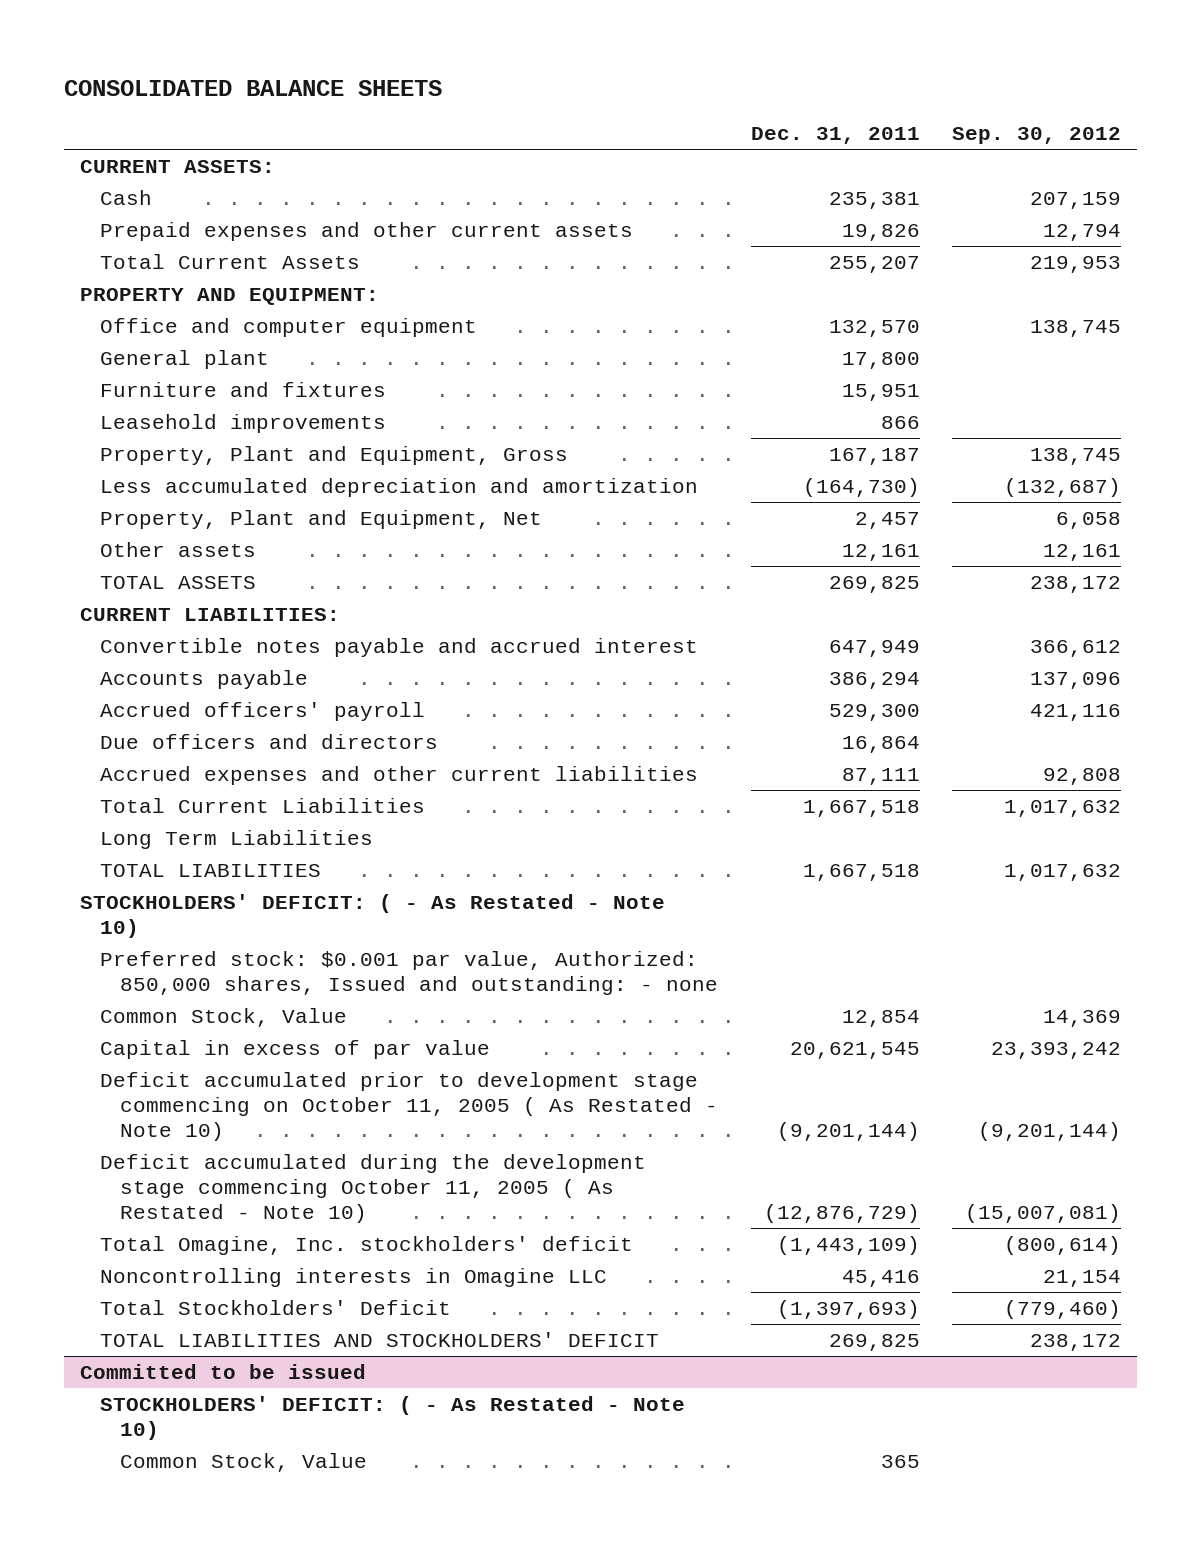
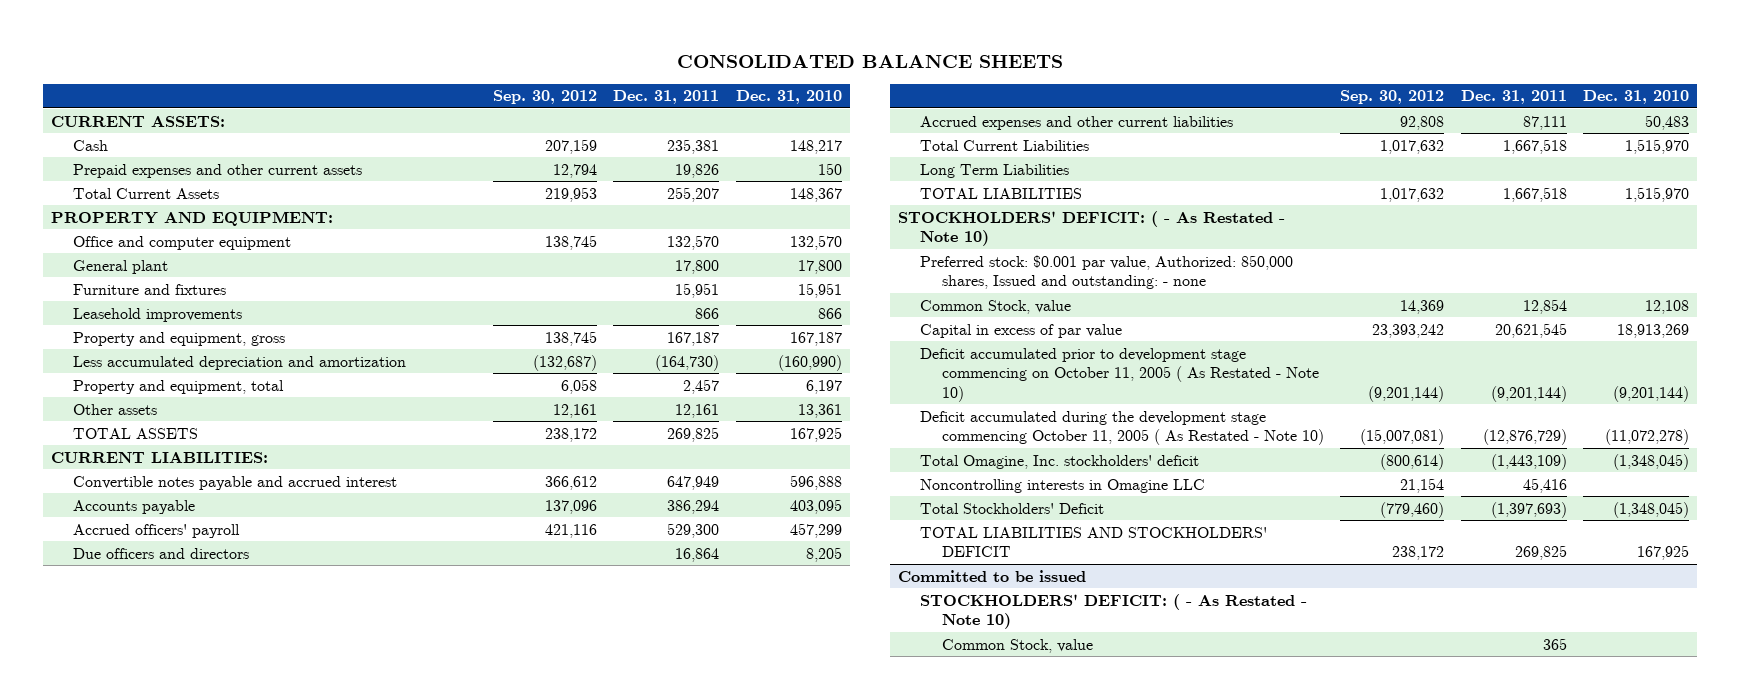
none -> [735,90,842,105] Dec. 31, 2010
[100,445,569,465] Property, Plant and Equipment, Gross -> [72,331,285,346] Property and equipment, gross
[100,509,543,529] Property, Plant and Equipment, Net -> [72,379,284,394] Property and equipment, total
[100,1007,348,1027] Common Stock, Value -> [919,299,1071,314] Common Stock, value
[120,1452,368,1472] Common Stock, Value -> [941,638,1093,653] Common Stock, value

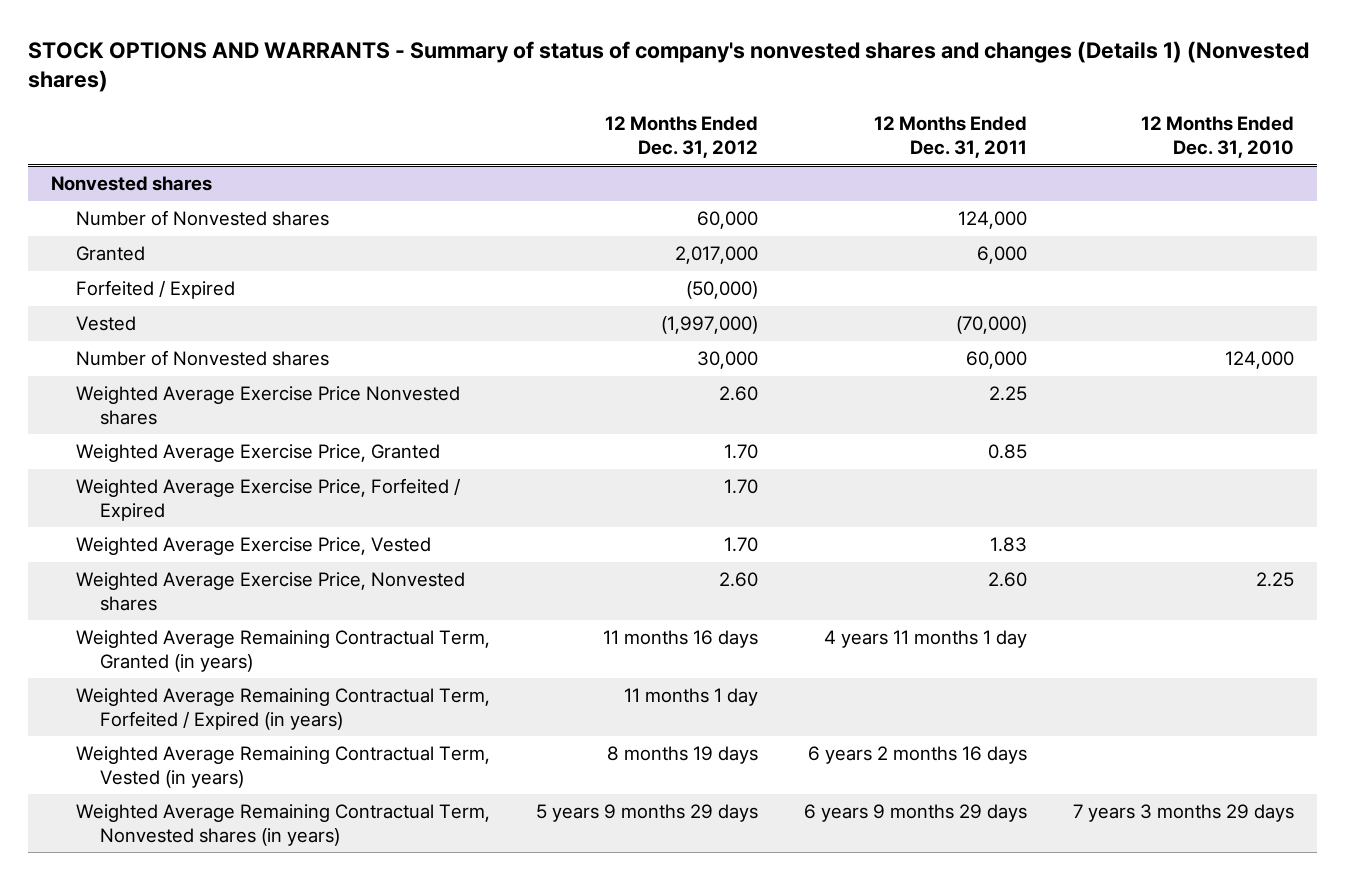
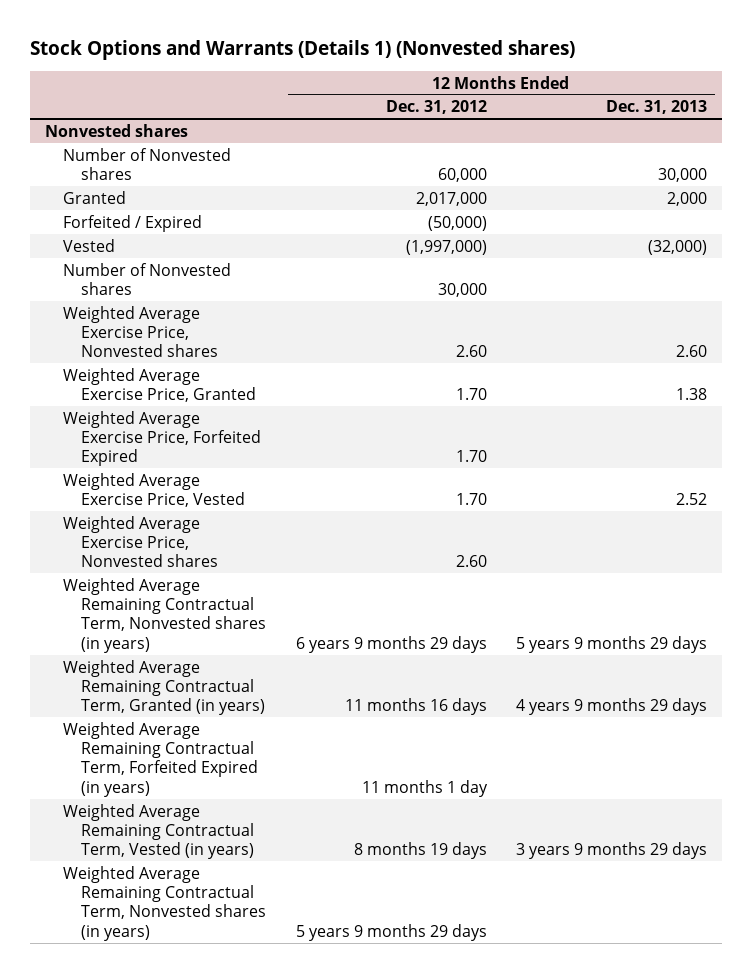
[28,40,1310,93] STOCK OPTIONS AND WARRANTS - Summary of status of company's nonvested shares and changes (Details 1) (Nonvested shares) -> [29,39,575,60] Stock Options and Warrants (Details 1) (Nonvested shares)
[873,116,1027,158] 12 Months Ended Dec. 31, 2011 -> none
[1141,116,1295,158] 12 Months Ended Dec. 31, 2010 -> none
none -> [606,100,708,115] Dec. 31, 2013
[75,386,460,425] Weighted Average Exercise Price Nonvested shares -> [62,305,218,358] Weighted Average Exercise Price, Nonvested shares
[75,478,461,521] Weighted Average Exercise Price, Forfeited / Expired -> [62,410,261,467] Weighted Average Exercise Price, Forfeited Expired
none -> [62,577,266,653] Weighted Average Remaining Contractual Term, Nonvested shares (in years)
[75,688,490,730] Weighted Average Remaining Contractual Term, Forfeited / Expired (in years) -> [62,721,258,797] Weighted Average Remaining Contractual Term, Forfeited Expired (in years)

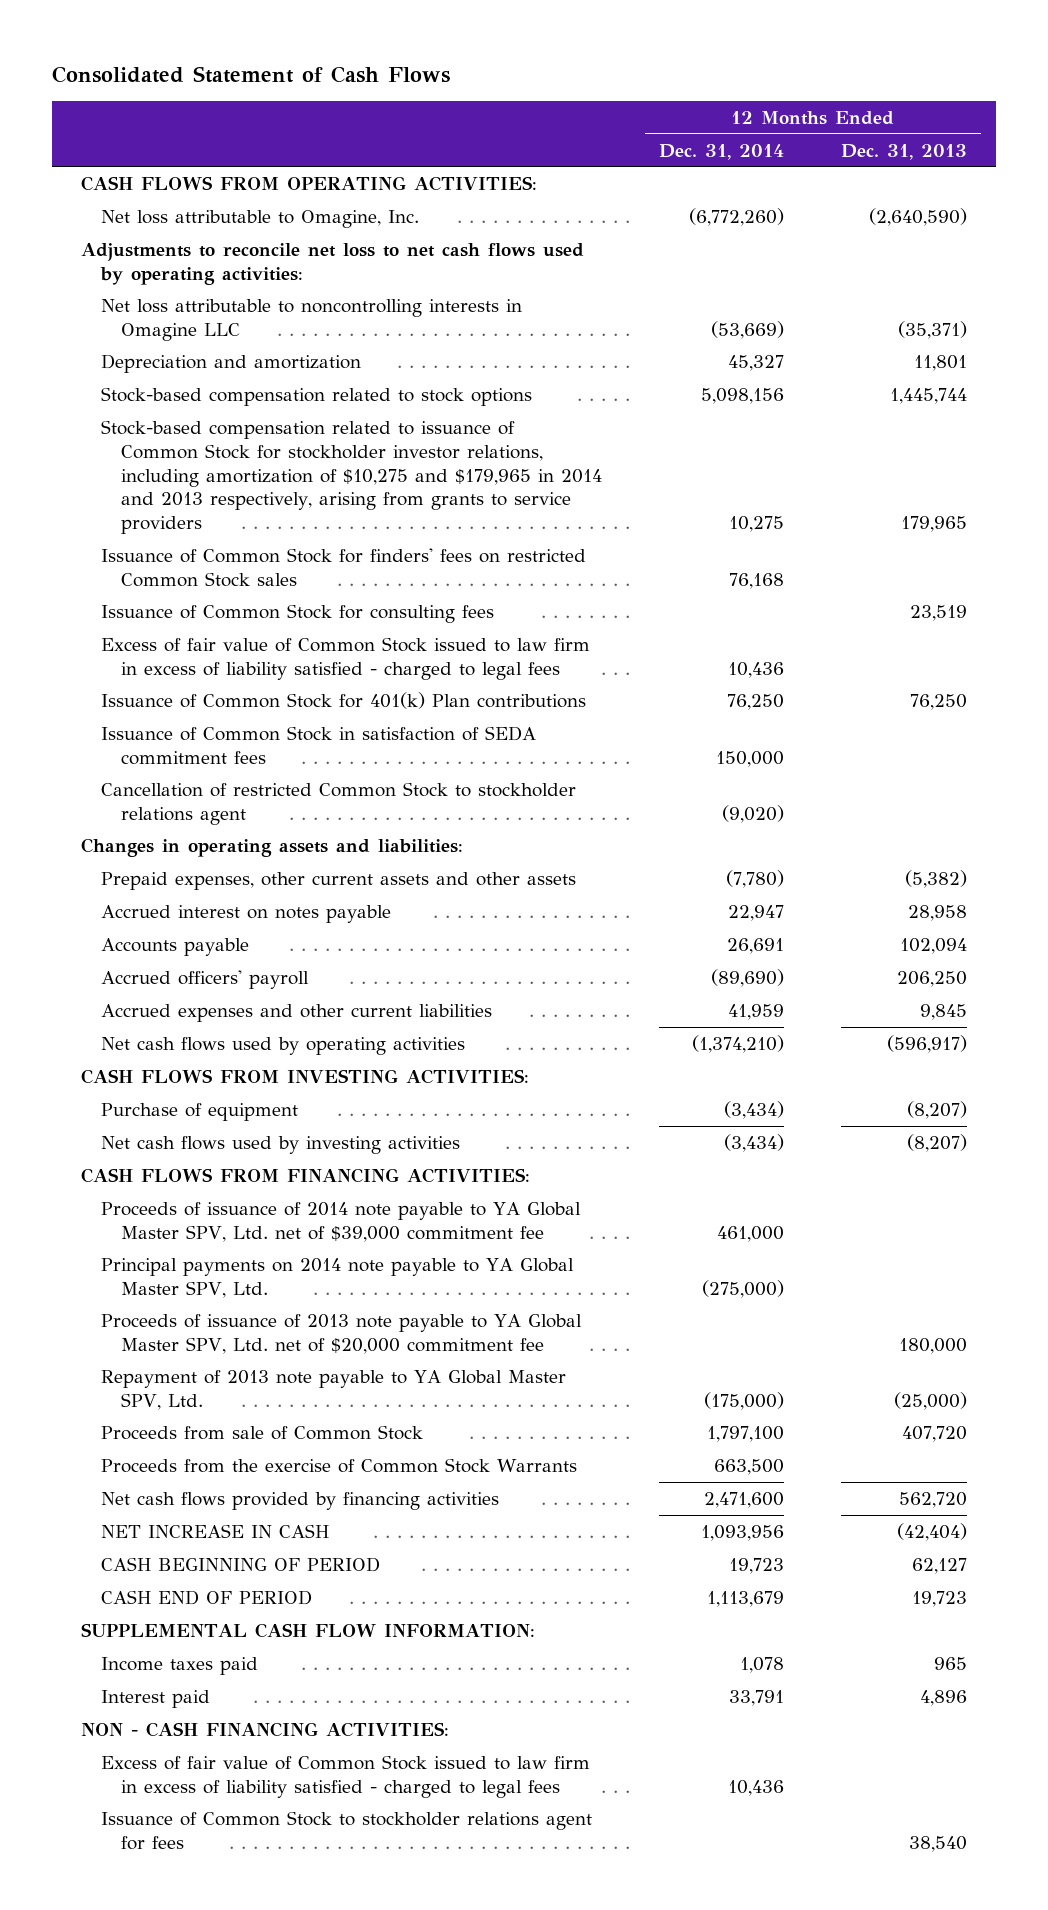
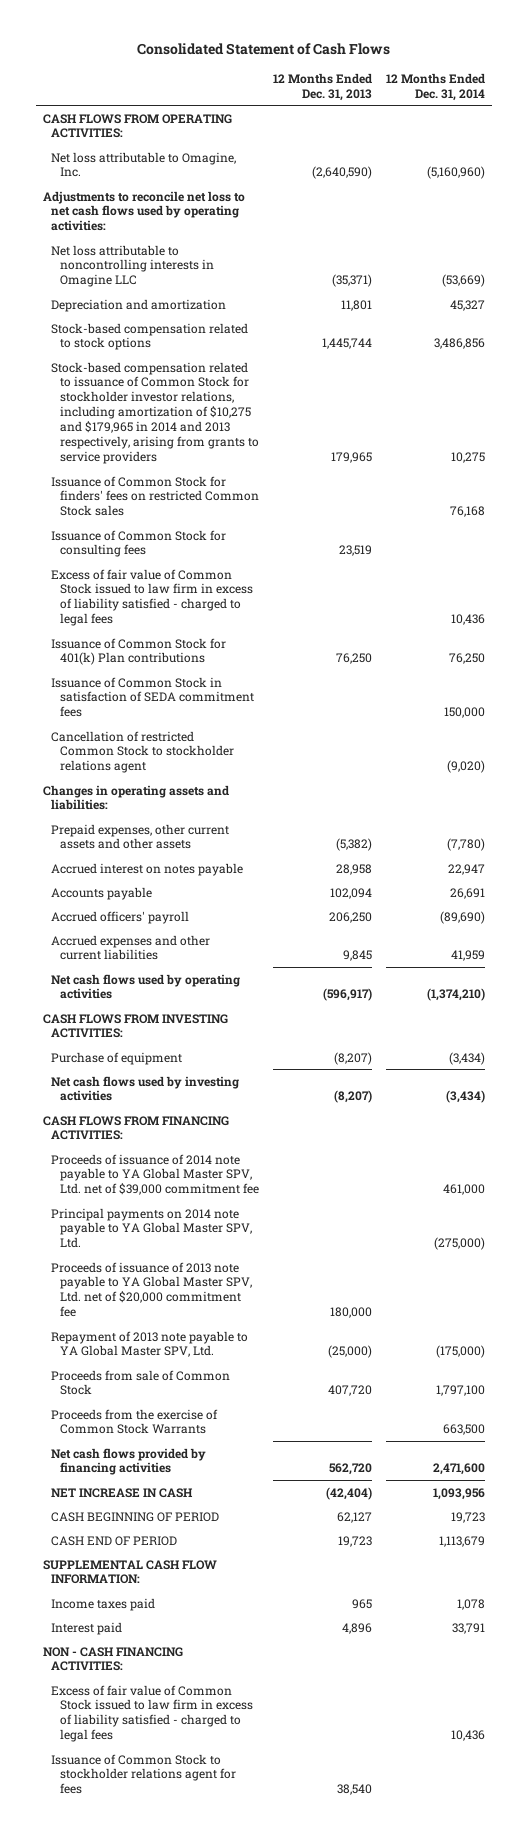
[688,207,784,226] (6,772,260) -> [426,166,485,180] (5,160,960)
[700,387,784,404] 5,098,156 -> [433,338,485,350] 3,486,856

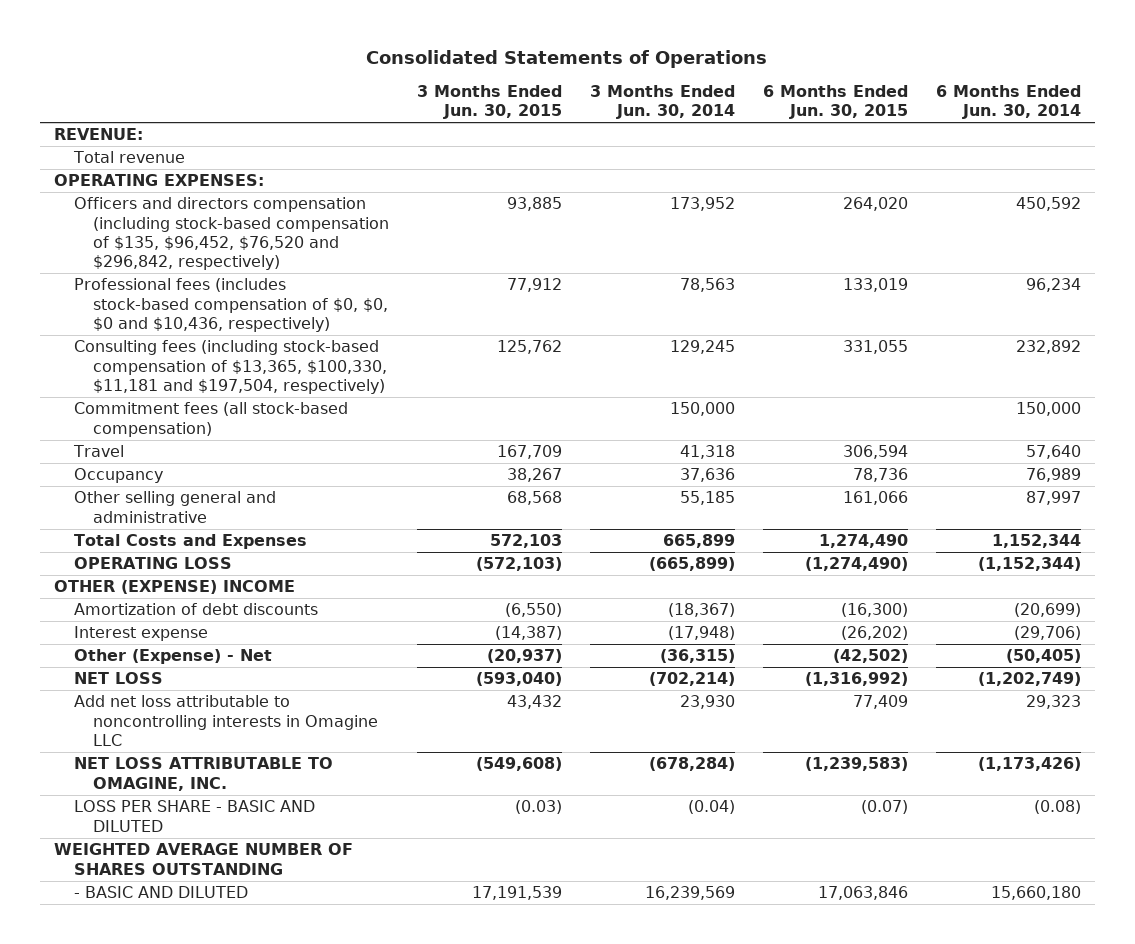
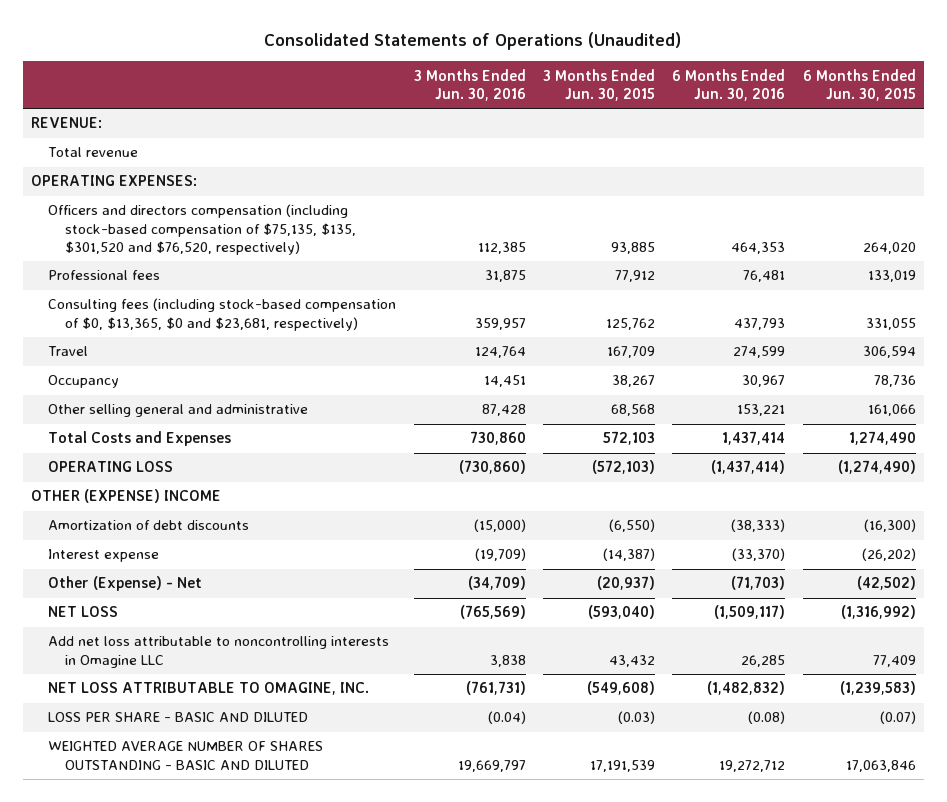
[366,50,768,69] Consolidated Statements of Operations -> [264,32,682,51] Consolidated Statements of Operations (Unaudited)
[590,85,736,120] 3 Months Ended Jun. 30, 2014 -> none
[935,85,1081,120] 6 Months Ended Jun. 30, 2014 -> none
none -> [413,68,526,101] 3 Months Ended Jun. 30, 2016
none -> [672,68,786,101] 6 Months Ended Jun. 30, 2016
[73,402,348,437] Commitment fees (all stock-based compensation) -> none
[73,197,390,271] Officers and directors compensation (including stock-based compensation of $135, $96,452, $76,520 and $296,842, respectively) -> [48,204,357,255] Officers and directors compensation (including stock-based compensation of $75,135, $135, $301,520 and $76,520, respectively)
[73,278,389,333] Professional fees (includes stock-based compensation of $0, $0, $0 and $10,436, respectively) -> [48,270,161,281] Professional fees
[73,340,388,395] Consulting fees (including stock-based compensation of $13,365, $100,330, $11,181 and $197,504, respectively) -> [48,298,397,331] Consulting fees (including stock-based compensation of $0, $13,365, $0 and $23,681, respectively)
[53,843,353,875] WEIGHTED AVERAGE NUMBER OF SHARES OUTSTANDING -> none
[73,886,248,899] - BASIC AND DILUTED -> [48,741,324,770] WEIGHTED AVERAGE NUMBER OF SHARES OUTSTANDING - BASIC AND DILUTED

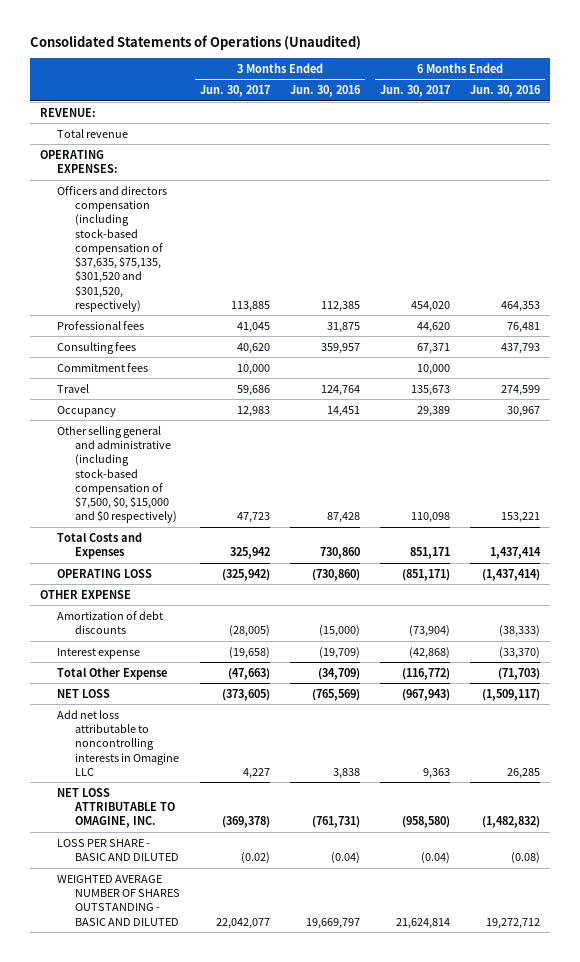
[542,68,655,101] 3 Months Ended Jun. 30, 2015 -> none
[802,68,916,101] 6 Months Ended Jun. 30, 2015 -> none
none -> [199,85,270,98] Jun. 30, 2017
none -> [380,85,451,98] Jun. 30, 2017
[48,204,357,255] Officers and directors compensation (including stock-based compensation of $75,135, $135, $301,520 and $76,520, respectively) -> [57,185,168,312] Officers and directors compensation (including stock-based compensation of $37,635, $75,135, $301,520 and $301,520, respectively)
[48,298,397,331] Consulting fees (including stock-based compensation of $0, $13,365, $0 and $23,681, respectively) -> [57,341,137,354] Consulting fees
none -> [57,362,149,372] Commitment fees
[48,404,309,418] Other selling general and administrative -> [57,425,177,524] Other selling general and administrative (including stock-based compensation of $7,500, $0, $15,000 and $0 respectively)
[31,489,222,504] OTHER (EXPENSE) INCOME -> [39,589,131,599] OTHER EXPENSE
[48,576,203,592] Other (Expense) - Net -> [57,666,168,680] Total Other Expense

